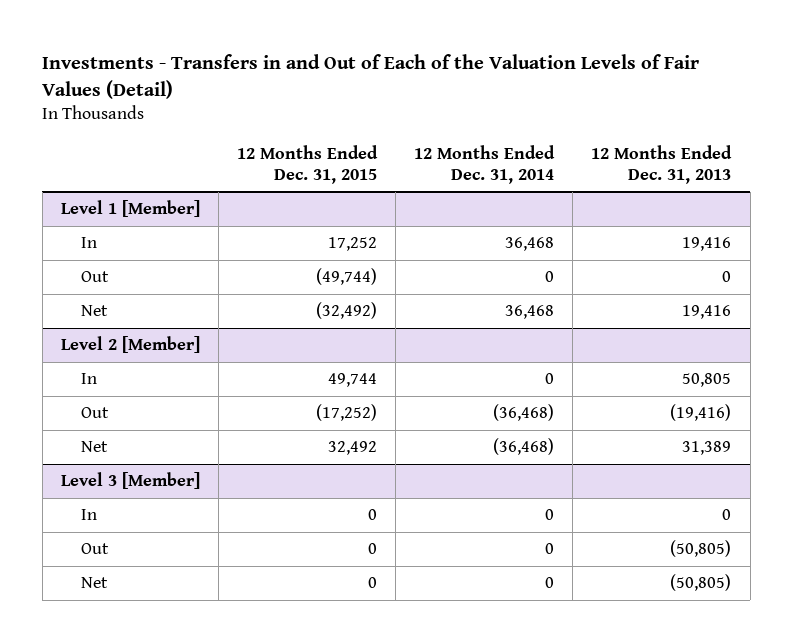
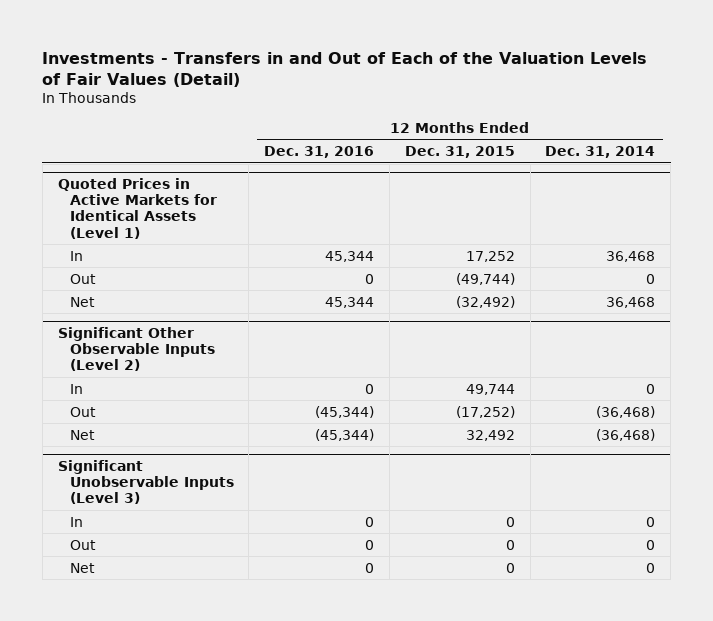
[591,144,733,184] 12 Months Ended Dec. 31, 2013 -> none
none -> [264,146,375,159] Dec. 31, 2016
[60,200,200,218] Level 1 [Member] -> [57,177,217,239] Quoted Prices in Active Markets for Identical Assets (Level 1)
[60,336,200,354] Level 2 [Member] -> [57,326,215,372] Significant Other Observable Inputs (Level 2)
[60,472,200,490] Level 3 [Member] -> [57,459,234,505] Significant Unobservable Inputs (Level 3)

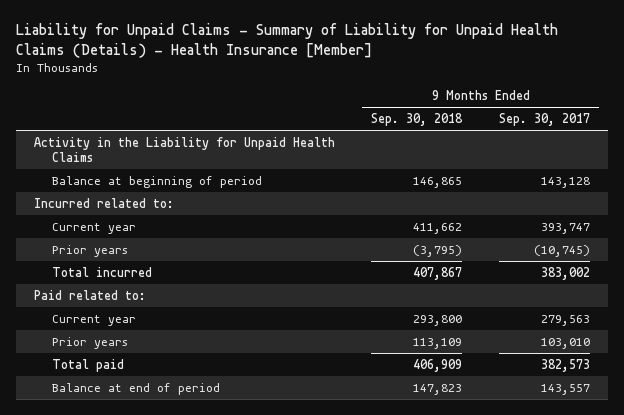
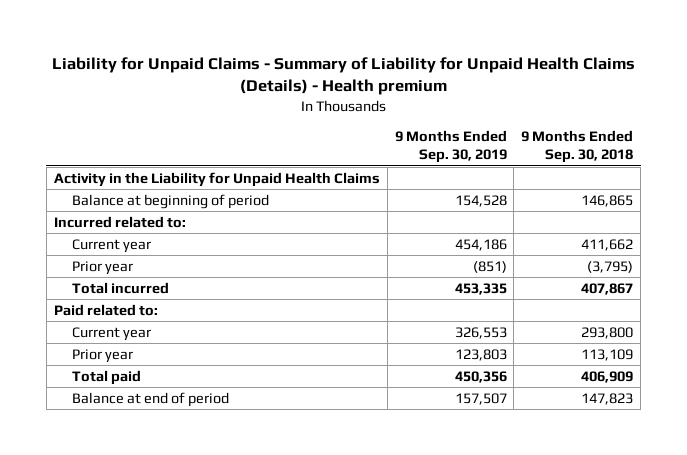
[15,23,558,58] Liability for Unpaid Claims - Summary of Liability for Unpaid Health Claims (Details) - Health Insurance [Member] -> [51,56,635,96] Liability for Unpaid Claims - Summary of Liability for Unpaid Health Claims (Details) - Health premium
[498,113,590,127] Sep. 30, 2017 -> none
none -> [394,130,507,164] 9 Months Ended Sep. 30, 2019
[51,244,128,257] Prior years -> [71,260,133,275] Prior year
[51,336,128,349] Prior years -> [71,348,133,363] Prior year

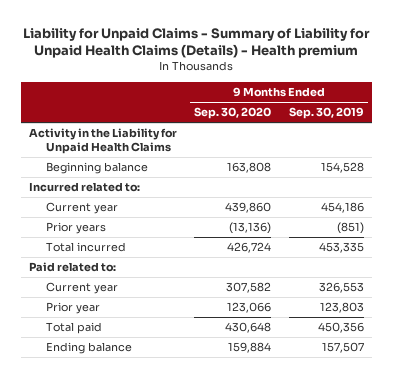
[521,130,634,164] 9 Months Ended Sep. 30, 2018 -> none
none -> [194,107,272,120] Sep. 30, 2020
[71,193,269,209] Balance at beginning of period -> [46,162,149,175] Beginning balance
[71,260,133,275] Prior year -> [46,222,107,235] Prior years
[71,391,229,407] Balance at end of period -> [46,342,133,355] Ending balance

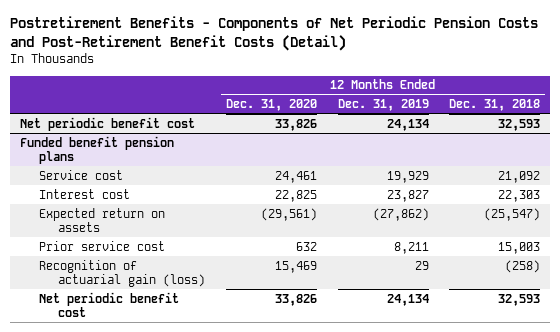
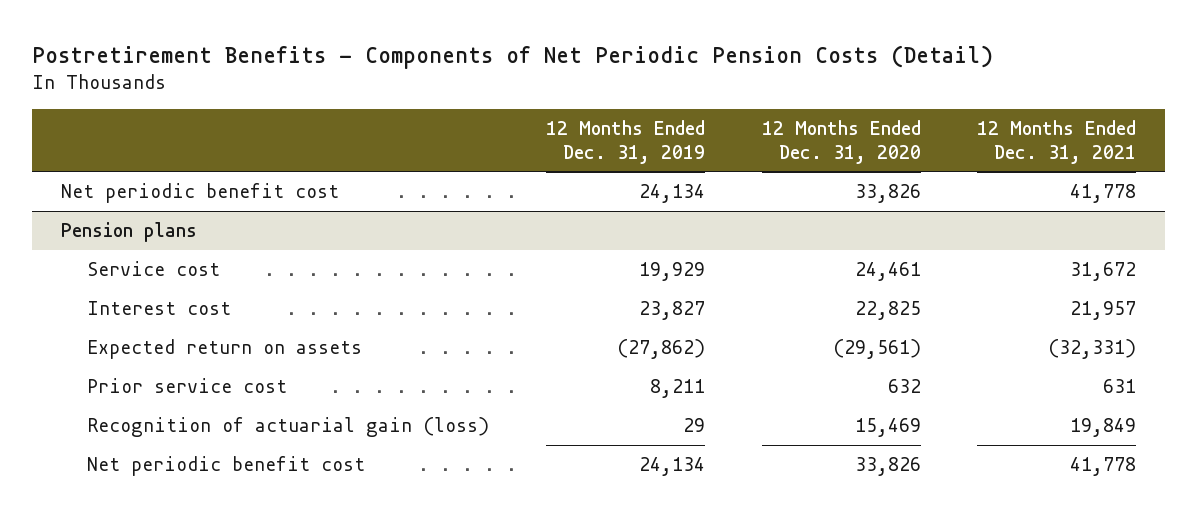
[9,16,538,52] Postretirement Benefits - Components of Net Periodic Pension Costs and Post-Retirement Benefit Costs (Detail) -> [32,44,994,69] Postretirement Benefits - Components of Net Periodic Pension Costs (Detail)
[449,98,541,111] Dec. 31, 2018 -> none
none -> [977,119,1137,164] 12 Months Ended Dec. 31, 2021
[19,135,174,164] Funded benefit pension plans -> [60,222,197,243] Pension plans

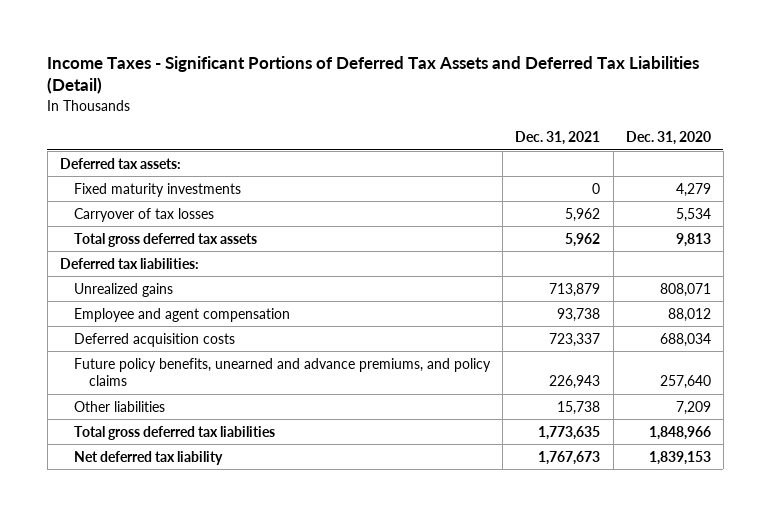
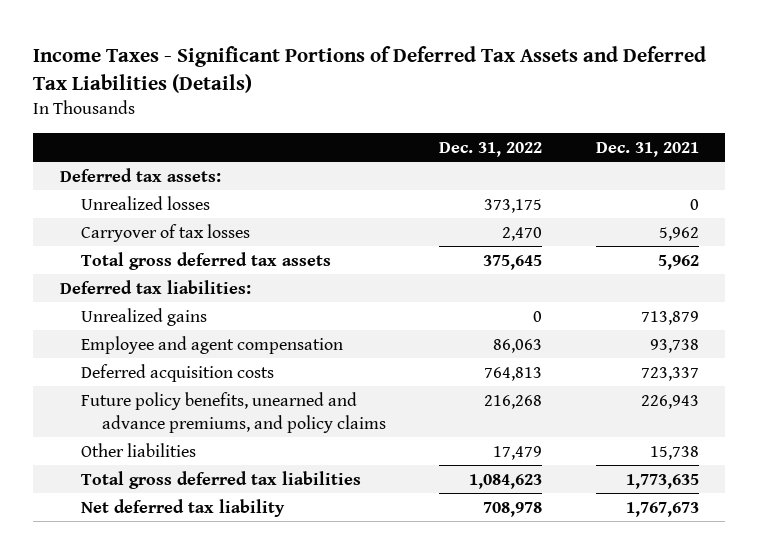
[47,56,700,95] Income Taxes - Significant Portions of Deferred Tax Assets and Deferred Tax Liabilities (Detail) -> [33,45,707,93] Income Taxes - Significant Portions of Deferred Tax Assets and Deferred Tax Liabilities (Details)
[625,131,711,146] Dec. 31, 2020 -> none
none -> [439,141,543,157] Dec. 31, 2022
[74,182,242,197] Fixed maturity investments -> none
none -> [80,195,210,210] Unrealized losses

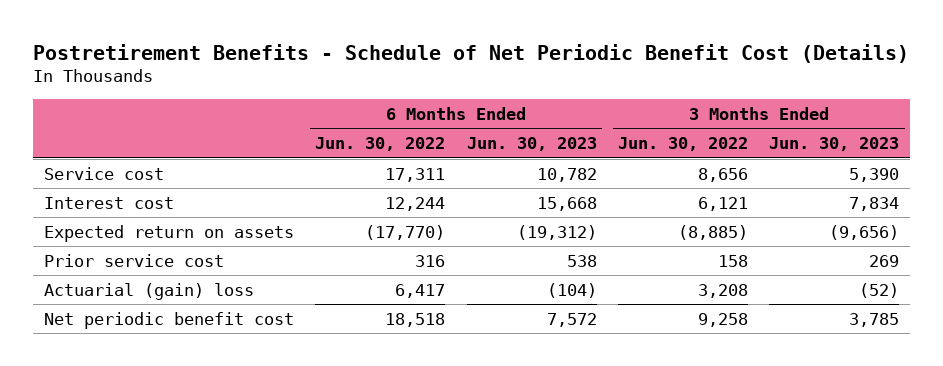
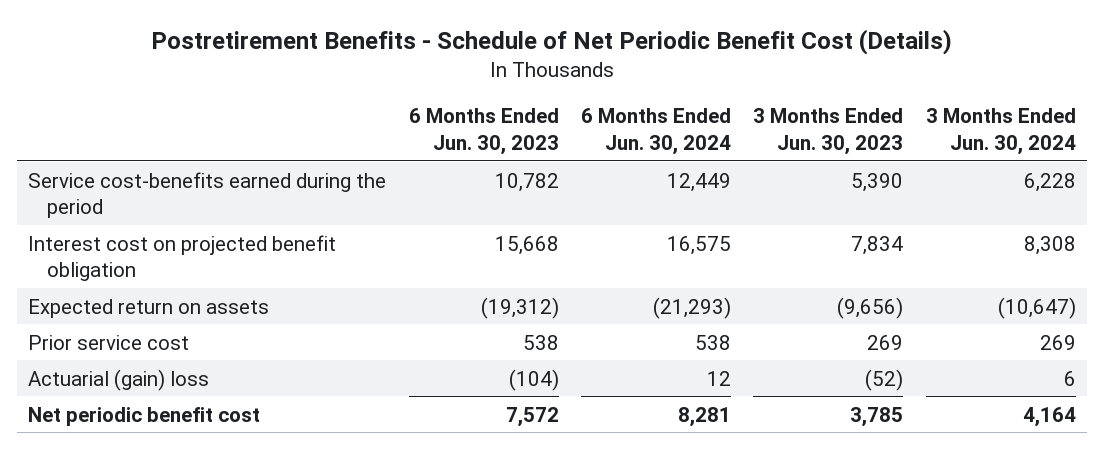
[315,137,446,152] Jun. 30, 2022 -> none
[617,137,748,152] Jun. 30, 2022 -> none
none -> [580,108,731,156] 6 Months Ended Jun. 30, 2024
none -> [925,108,1076,156] 3 Months Ended Jun. 30, 2024
[43,166,164,180] Service cost -> [28,171,387,219] Service cost-benefits earned during the period
[43,196,174,209] Interest cost -> [28,234,337,282] Interest cost on projected benefit obligation

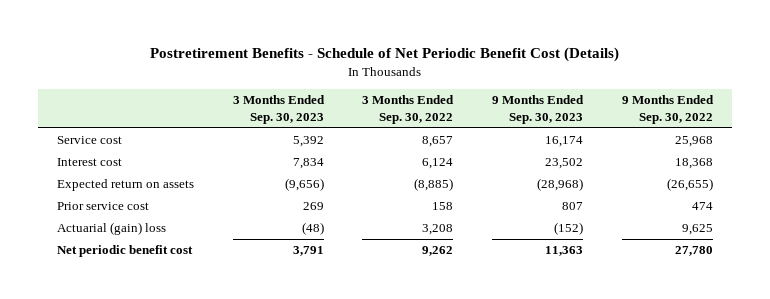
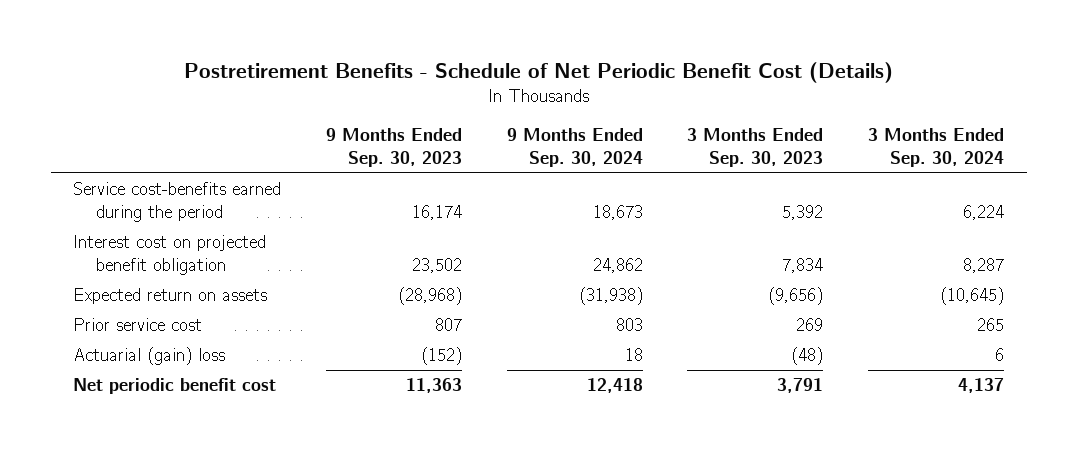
[362,95,455,125] 3 Months Ended Sep. 30, 2022 -> none
[621,95,714,125] 9 Months Ended Sep. 30, 2022 -> none
none -> [506,128,643,167] 9 Months Ended Sep. 30, 2024
none -> [868,128,1005,167] 3 Months Ended Sep. 30, 2024
[57,136,123,145] Service cost -> [73,182,282,222] Service cost-benefits earned during the period
[57,158,123,167] Interest cost -> [73,235,267,275] Interest cost on projected benefit obligation

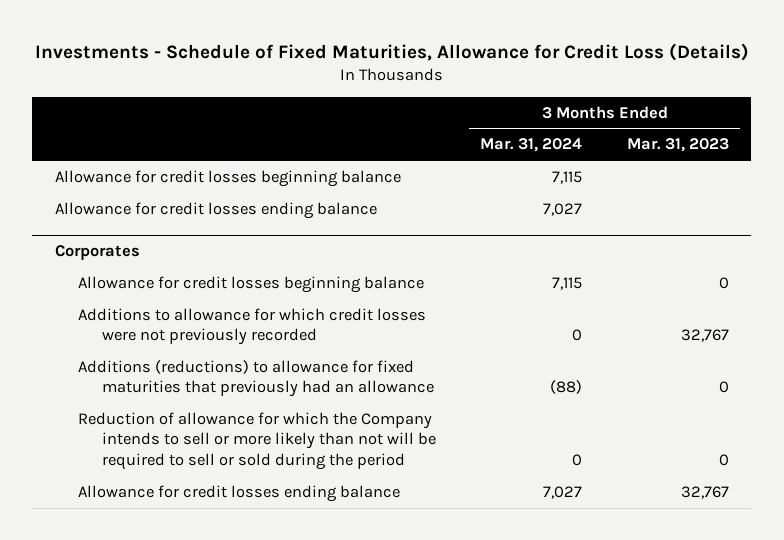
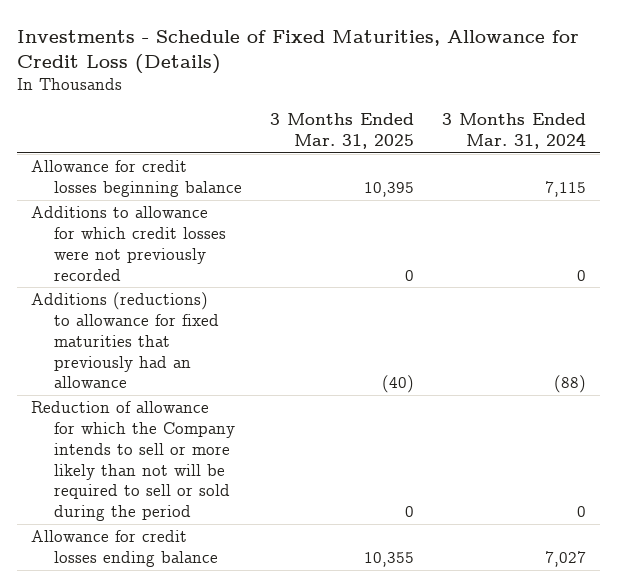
[626,138,729,153] Mar. 31, 2023 -> none
none -> [269,112,414,149] 3 Months Ended Mar. 31, 2025
[54,202,377,220] Allowance for credit losses ending balance -> none
[54,245,140,261] Corporates -> none
[78,276,425,294] Allowance for credit losses beginning balance -> none

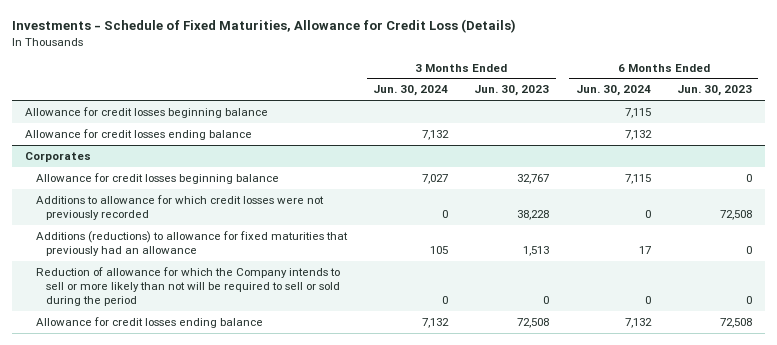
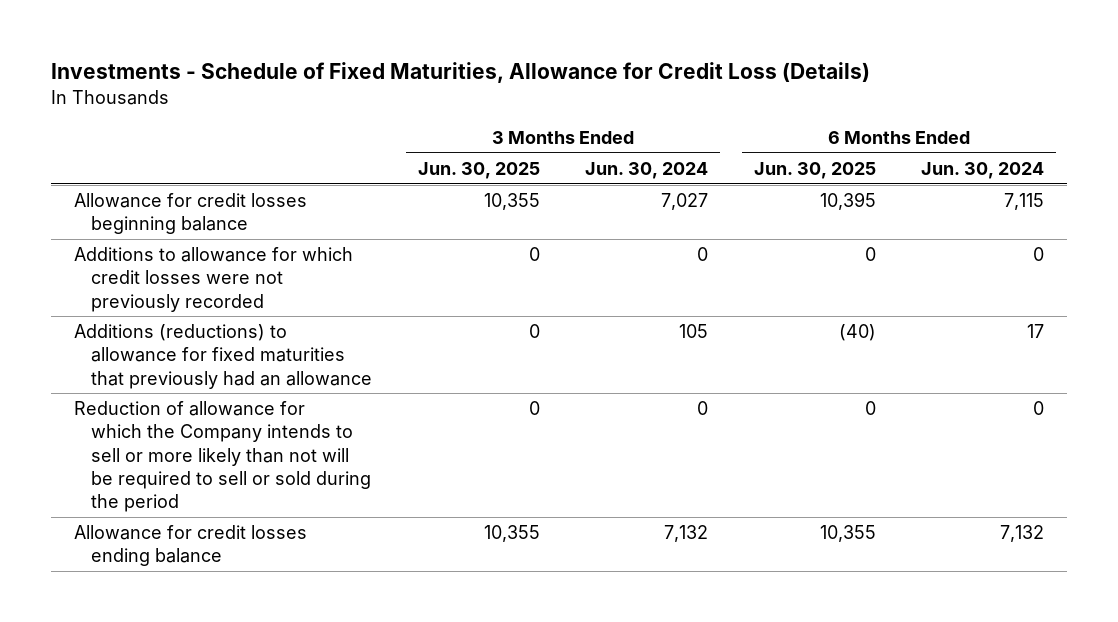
[474,85,550,97] Jun. 30, 2023 -> none
[676,85,752,97] Jun. 30, 2023 -> none
none -> [417,161,540,179] Jun. 30, 2025
none -> [753,161,876,179] Jun. 30, 2025
[25,106,269,118] Allowance for credit losses beginning balance -> none
[25,128,253,140] Allowance for credit losses ending balance -> none
[25,151,92,162] Corporates -> none

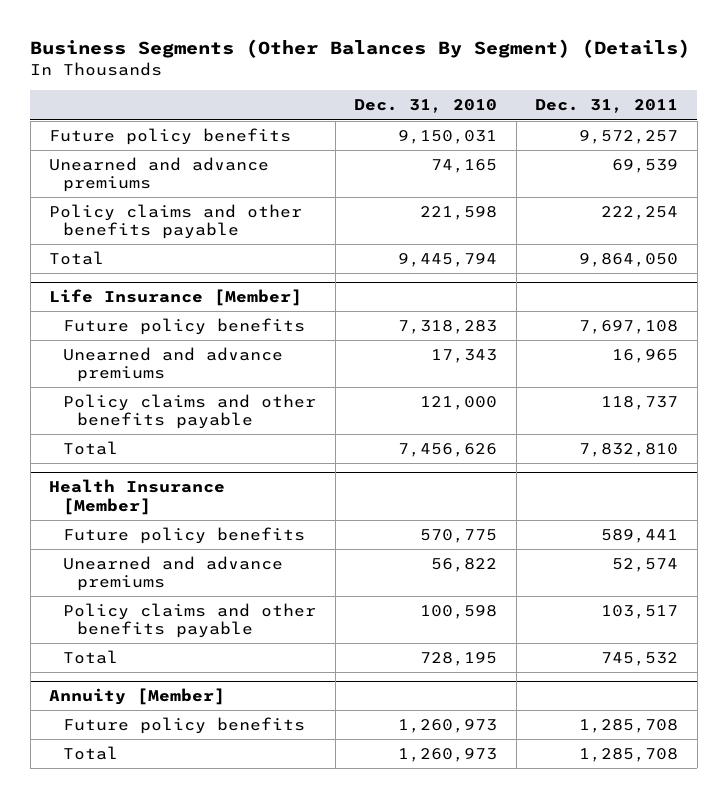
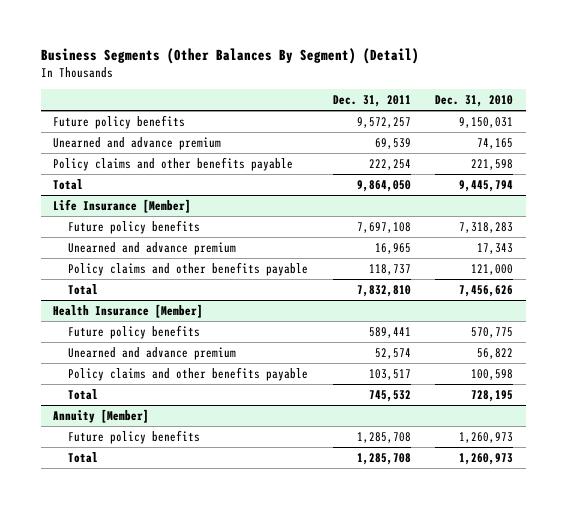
[30,39,691,59] Business Segments (Other Balances By Segment) (Details) -> [40,48,419,65] Business Segments (Other Balances By Segment) (Detail)
[49,156,270,193] Unearned and advance premiums -> [53,136,222,150] Unearned and advance premium
[63,346,284,383] Unearned and advance premiums -> [68,241,237,255] Unearned and advance premium
[63,555,284,592] Unearned and advance premiums -> [68,346,237,360] Unearned and advance premium

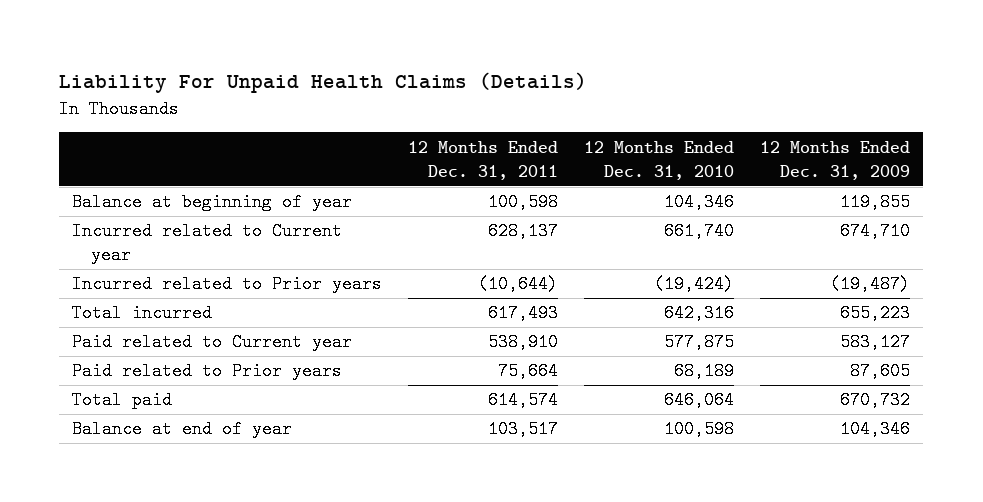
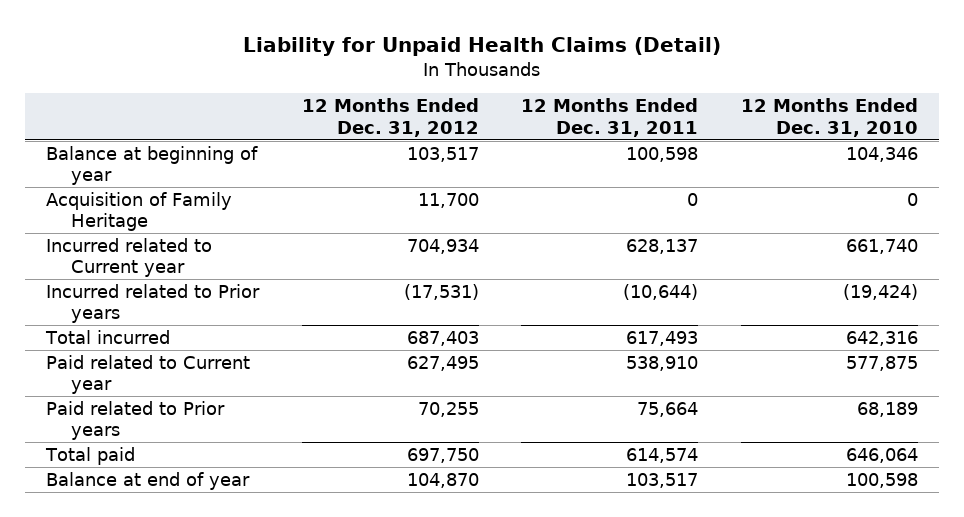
[59,72,588,94] Liability For Unpaid Health Claims (Details) -> [243,37,722,57] Liability for Unpaid Health Claims (Detail)
[760,140,911,180] 12 Months Ended Dec. 31, 2009 -> none
none -> [301,98,479,137] 12 Months Ended Dec. 31, 2012
none -> [46,192,233,232] Acquisition of Family Heritage

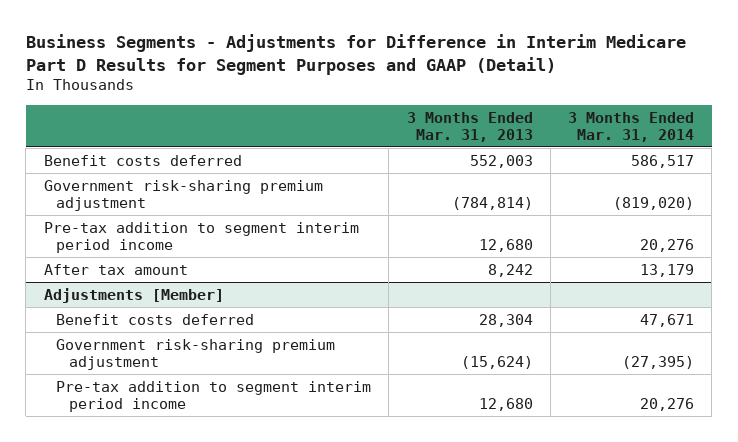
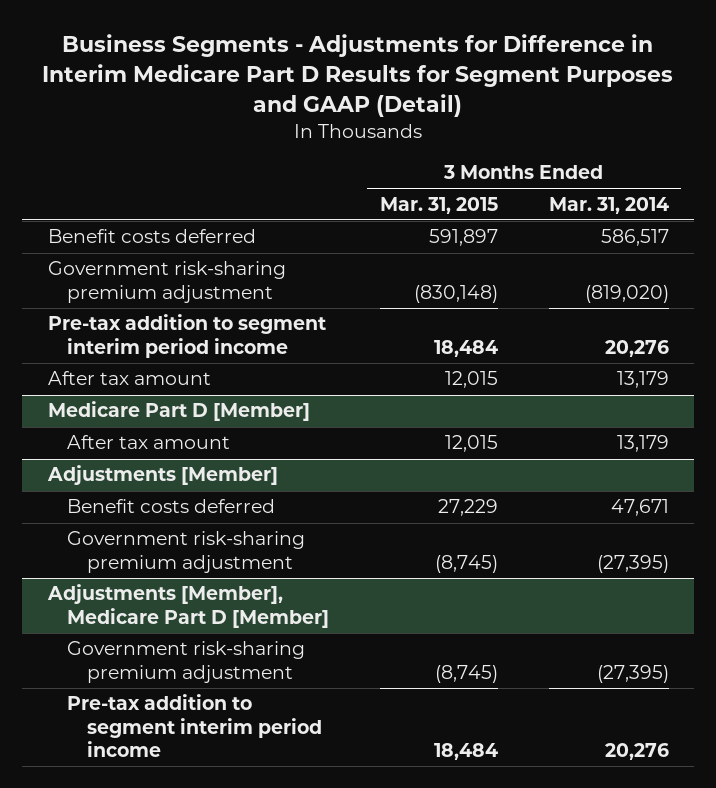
[406,111,533,142] 3 Months Ended Mar. 31, 2013 -> none
none -> [379,196,498,214] Mar. 31, 2015
none -> [47,401,310,422] Medicare Part D [Member]
none -> [67,435,231,450] After tax amount
none -> [46,584,330,628] Adjustments [Member], Medicare Part D [Member]
none -> [67,641,306,683] Government risk-sharing premium adjustment

